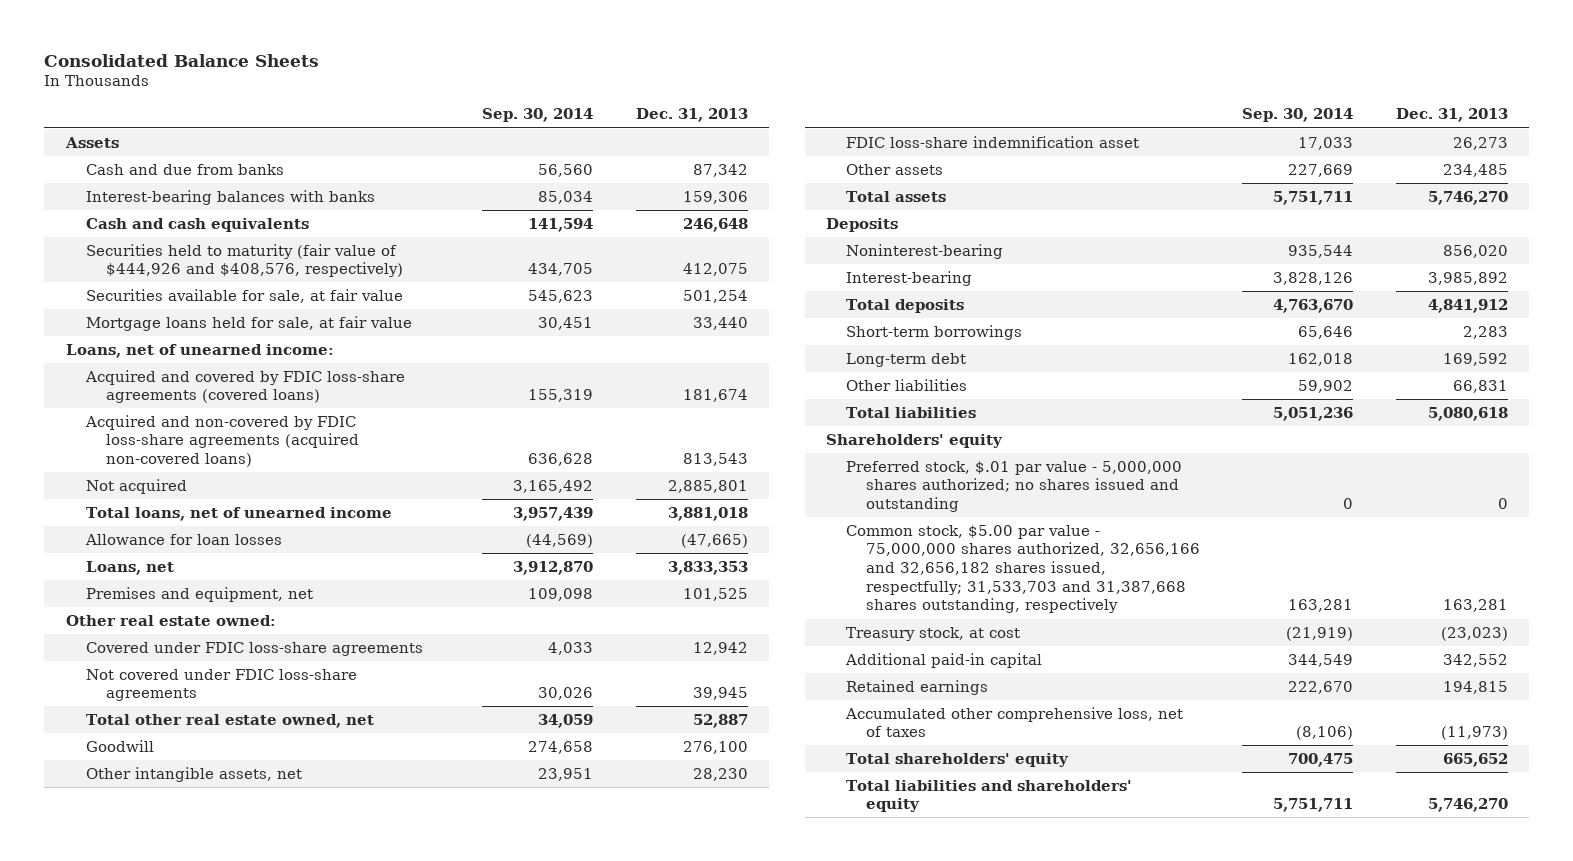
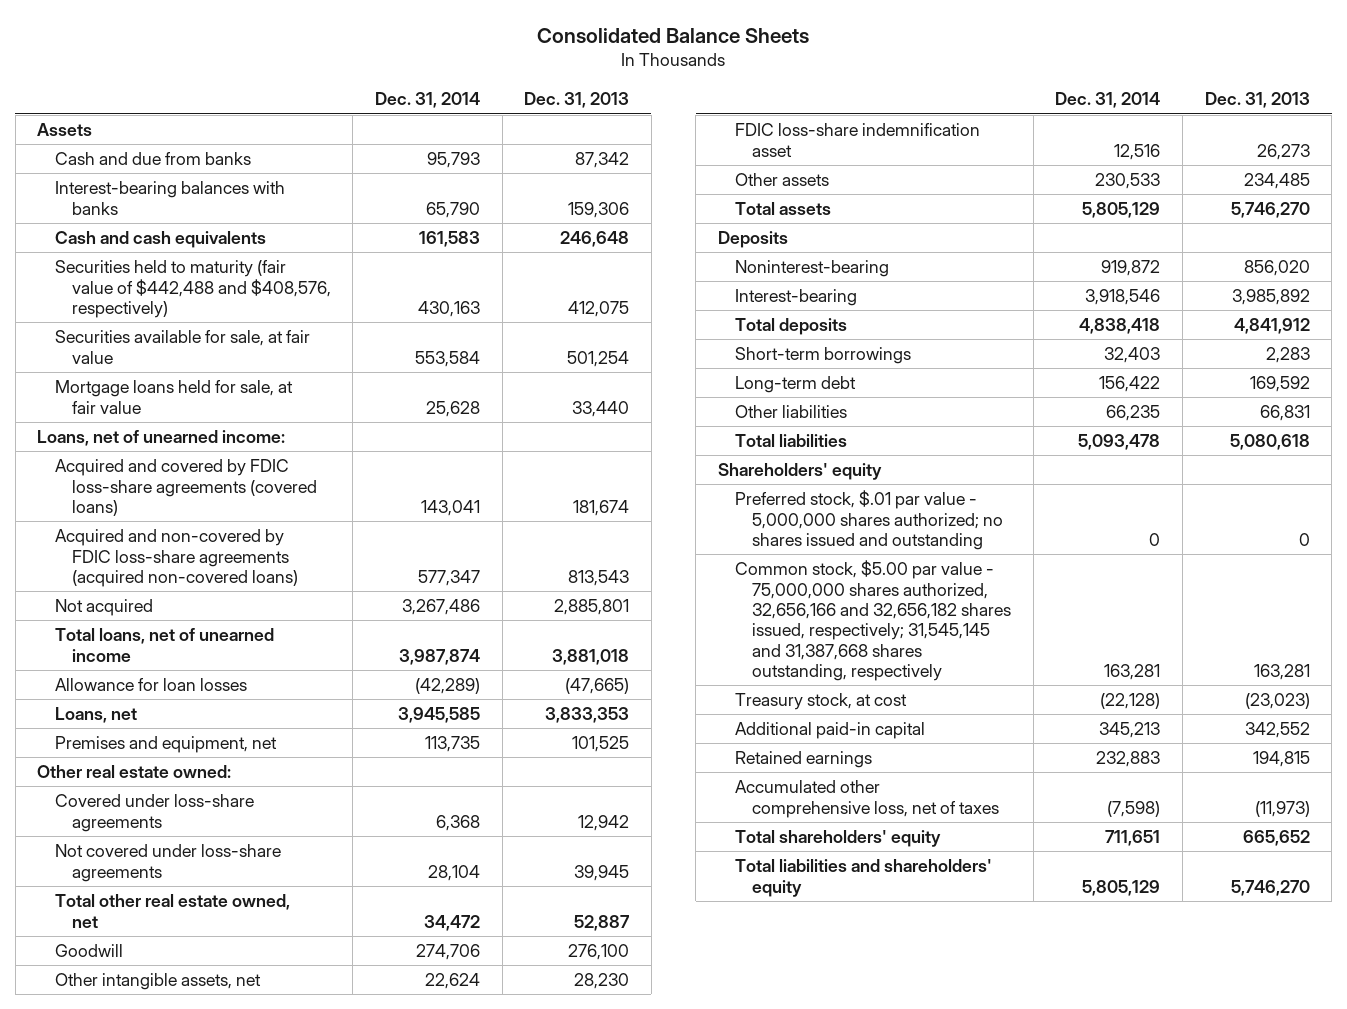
[482,108,594,123] Sep. 30, 2014 -> none
none -> [375,92,481,109] Dec. 31, 2014
[85,243,403,278] Securities held to maturity (fair value of $444,926 and $408,576, respectively) -> [54,260,331,318] Securities held to maturity (fair value of $442,488 and $408,576, respectively)
[85,641,423,656] Covered under FDIC loss-share agreements -> [54,794,254,832] Covered under loss-share agreements
[85,668,357,702] Not covered under FDIC loss-share agreements -> [54,844,281,882] Not covered under loss-share agreements
[846,524,1201,614] Common stock, $5.00 par value - 75,000,000 shares authorized, 32,656,166 and 32,656,182 shares issued, respectfully; 31,533,703 and 31,387,668 shares outstanding, respectively -> [734,560,1012,682] Common stock, $5.00 par value - 75,000,000 shares authorized, 32,656,166 and 32,656,182 shares issued, respectively; 31,545,145 and 31,387,668 shares outstanding, respectively

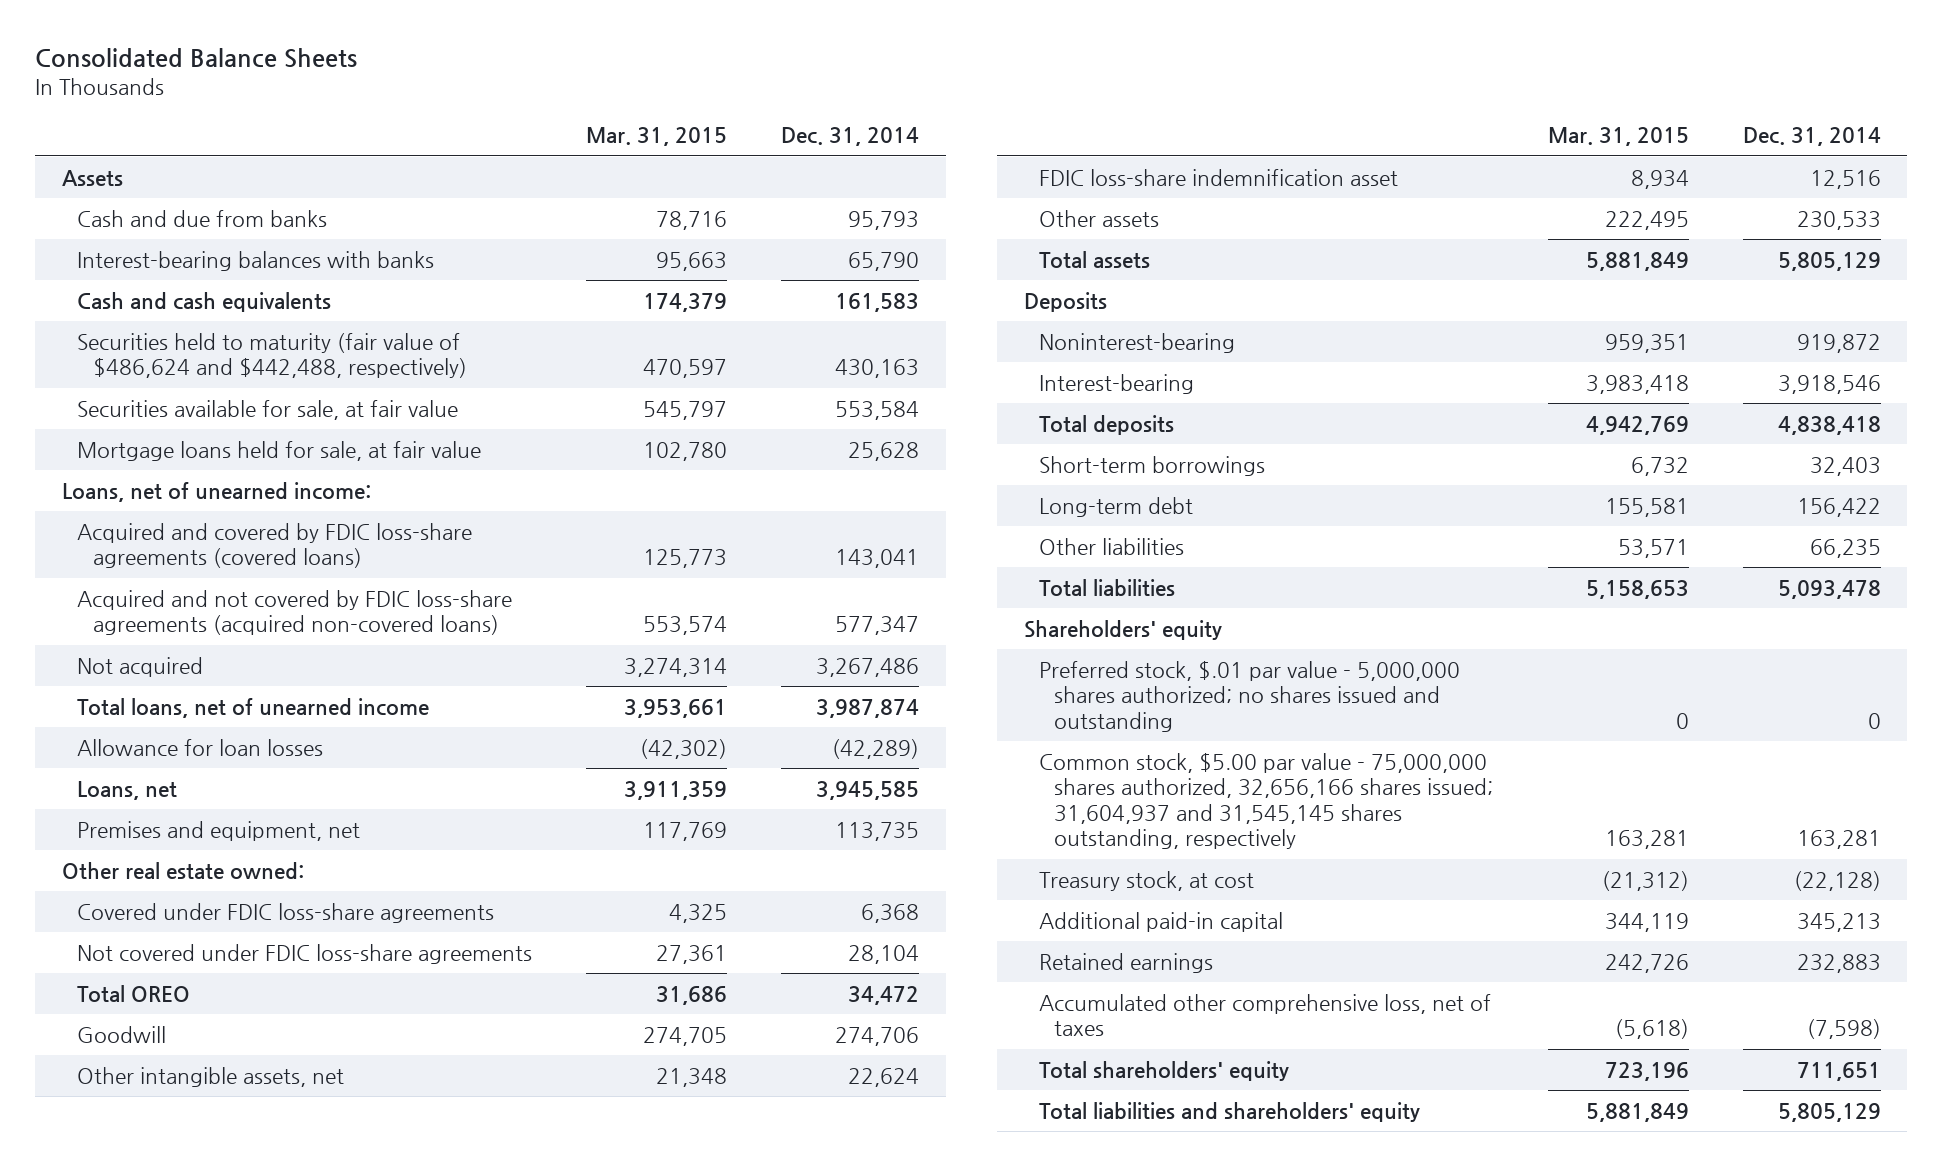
[524,92,630,109] Dec. 31, 2013 -> none
none -> [585,127,727,147] Mar. 31, 2015
[54,260,331,318] Securities held to maturity (fair value of $442,488 and $408,576, respectively) -> [77,332,467,379] Securities held to maturity (fair value of $486,624 and $442,488, respectively)
[54,529,298,587] Acquired and non-covered by FDIC loss-share agreements (acquired non-covered loans) -> [77,589,513,636] Acquired and not covered by FDIC loss-share agreements (acquired non-covered loans)
[54,794,254,832] Covered under loss-share agreements -> [77,902,495,923] Covered under FDIC loss-share agreements
[54,844,281,882] Not covered under loss-share agreements -> [77,943,533,964] Not covered under FDIC loss-share agreements
[54,894,290,928] Total other real estate owned, net -> [77,984,191,1002] Total OREO
[734,560,1012,682] Common stock, $5.00 par value - 75,000,000 shares authorized, 32,656,166 and 32,656,182 shares issued, respectively; 31,545,145 and 31,387,668 shares outstanding, respectively -> [1038,752,1494,849] Common stock, $5.00 par value - 75,000,000 shares authorized, 32,656,166 shares issued; 31,604,937 and 31,545,145 shares outstanding, respectively

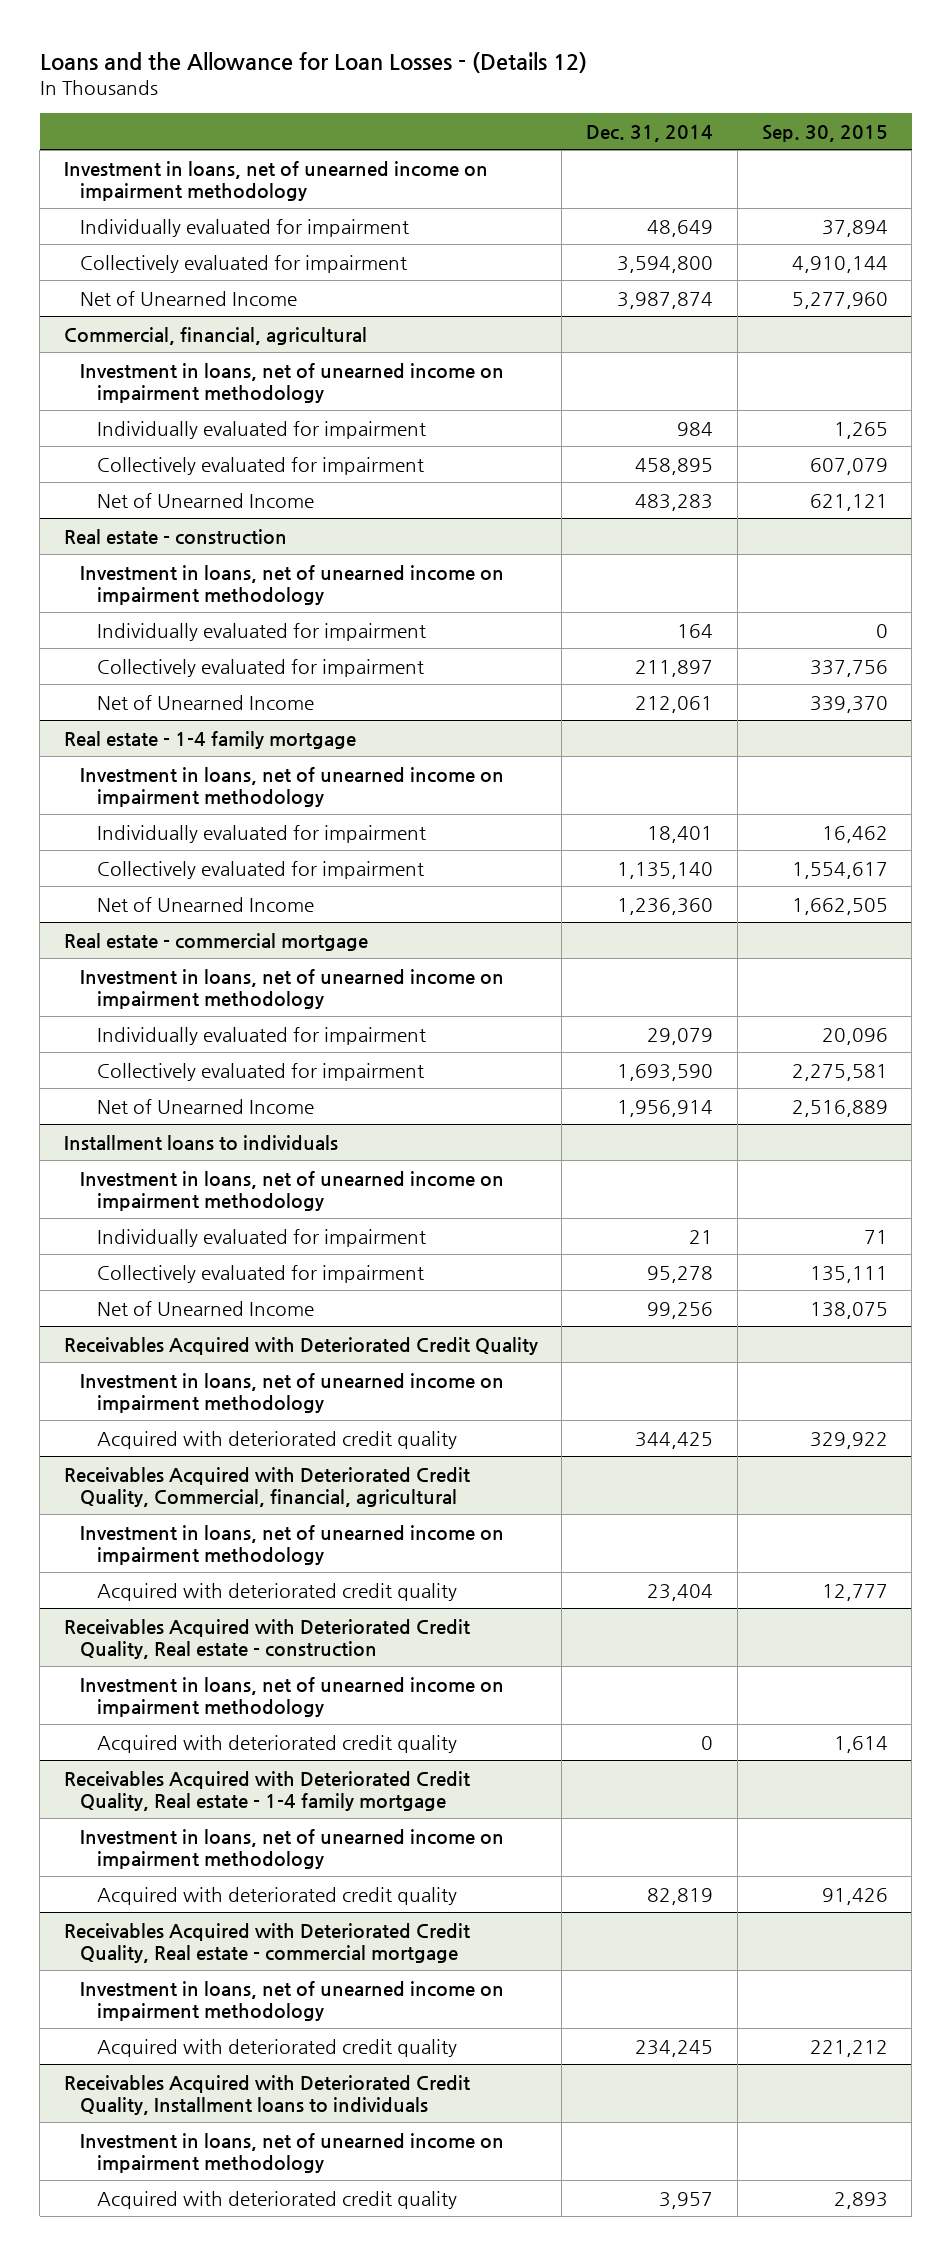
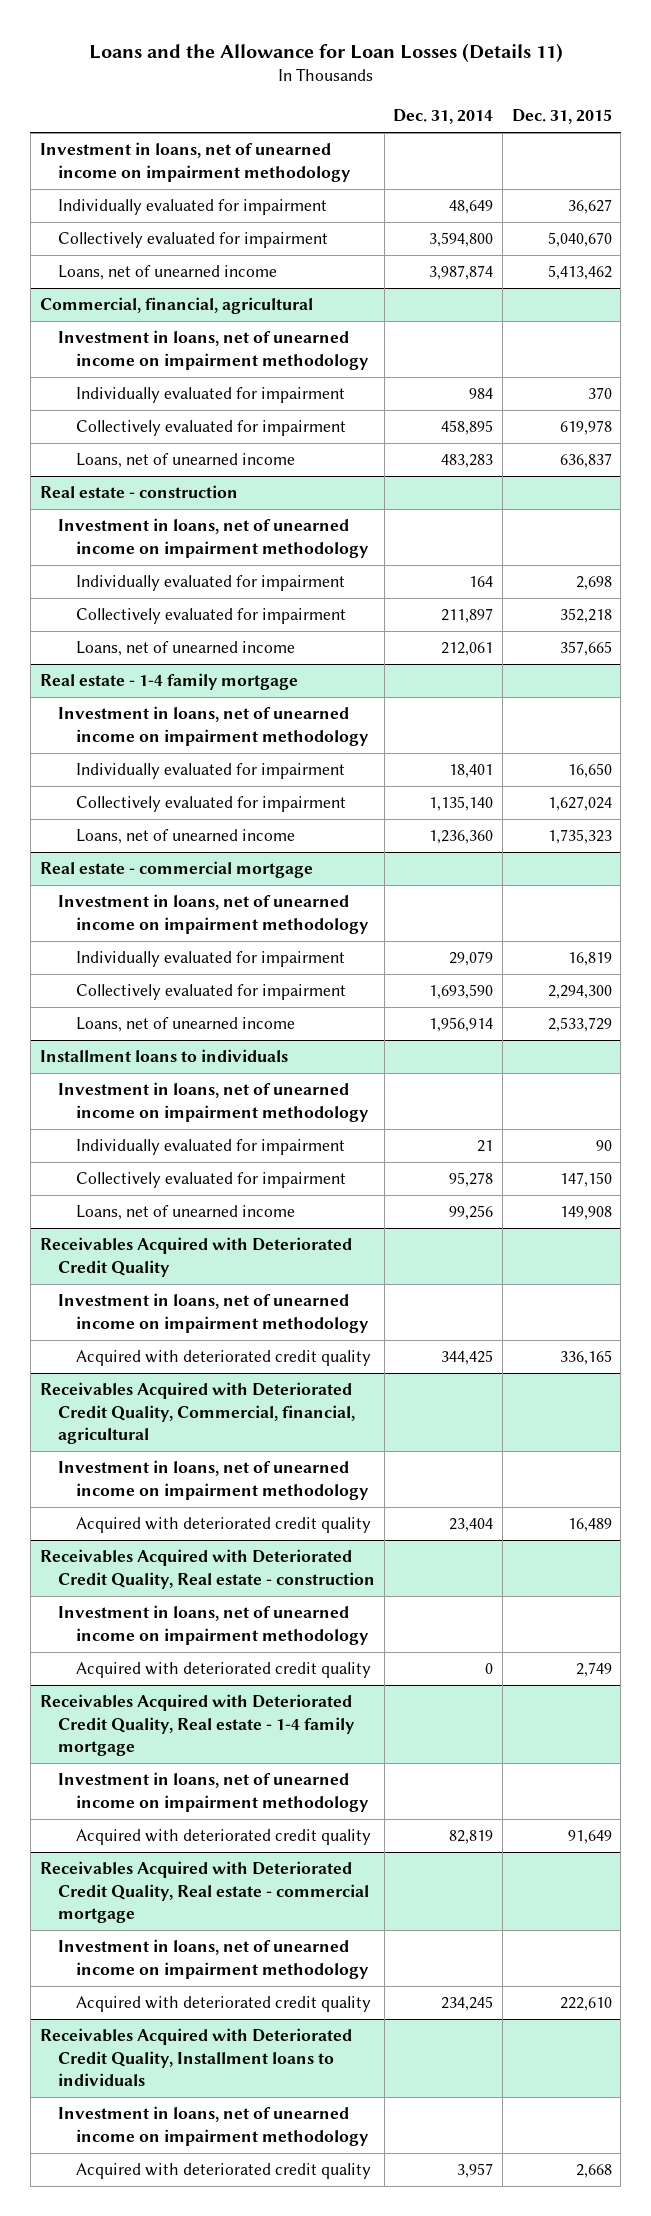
[39,51,587,73] Loans and the Allowance for Loan Losses - (Details 12) -> [88,42,563,63] Loans and the Allowance for Loan Losses (Details 11)
[761,124,888,142] Sep. 30, 2015 -> none
none -> [511,109,612,125] Dec. 31, 2015
[80,290,298,306] Net of Unearned Income -> [57,265,277,281] Loans, net of unearned income
[97,492,315,508] Net of Unearned Income -> [76,453,296,469] Loans, net of unearned income
[97,694,315,710] Net of Unearned Income -> [76,641,296,657] Loans, net of unearned income
[97,896,315,912] Net of Unearned Income -> [76,829,296,845] Loans, net of unearned income
[97,1098,315,1114] Net of Unearned Income -> [76,1017,296,1033] Loans, net of unearned income
[97,1300,315,1316] Net of Unearned Income -> [76,1205,296,1221] Loans, net of unearned income

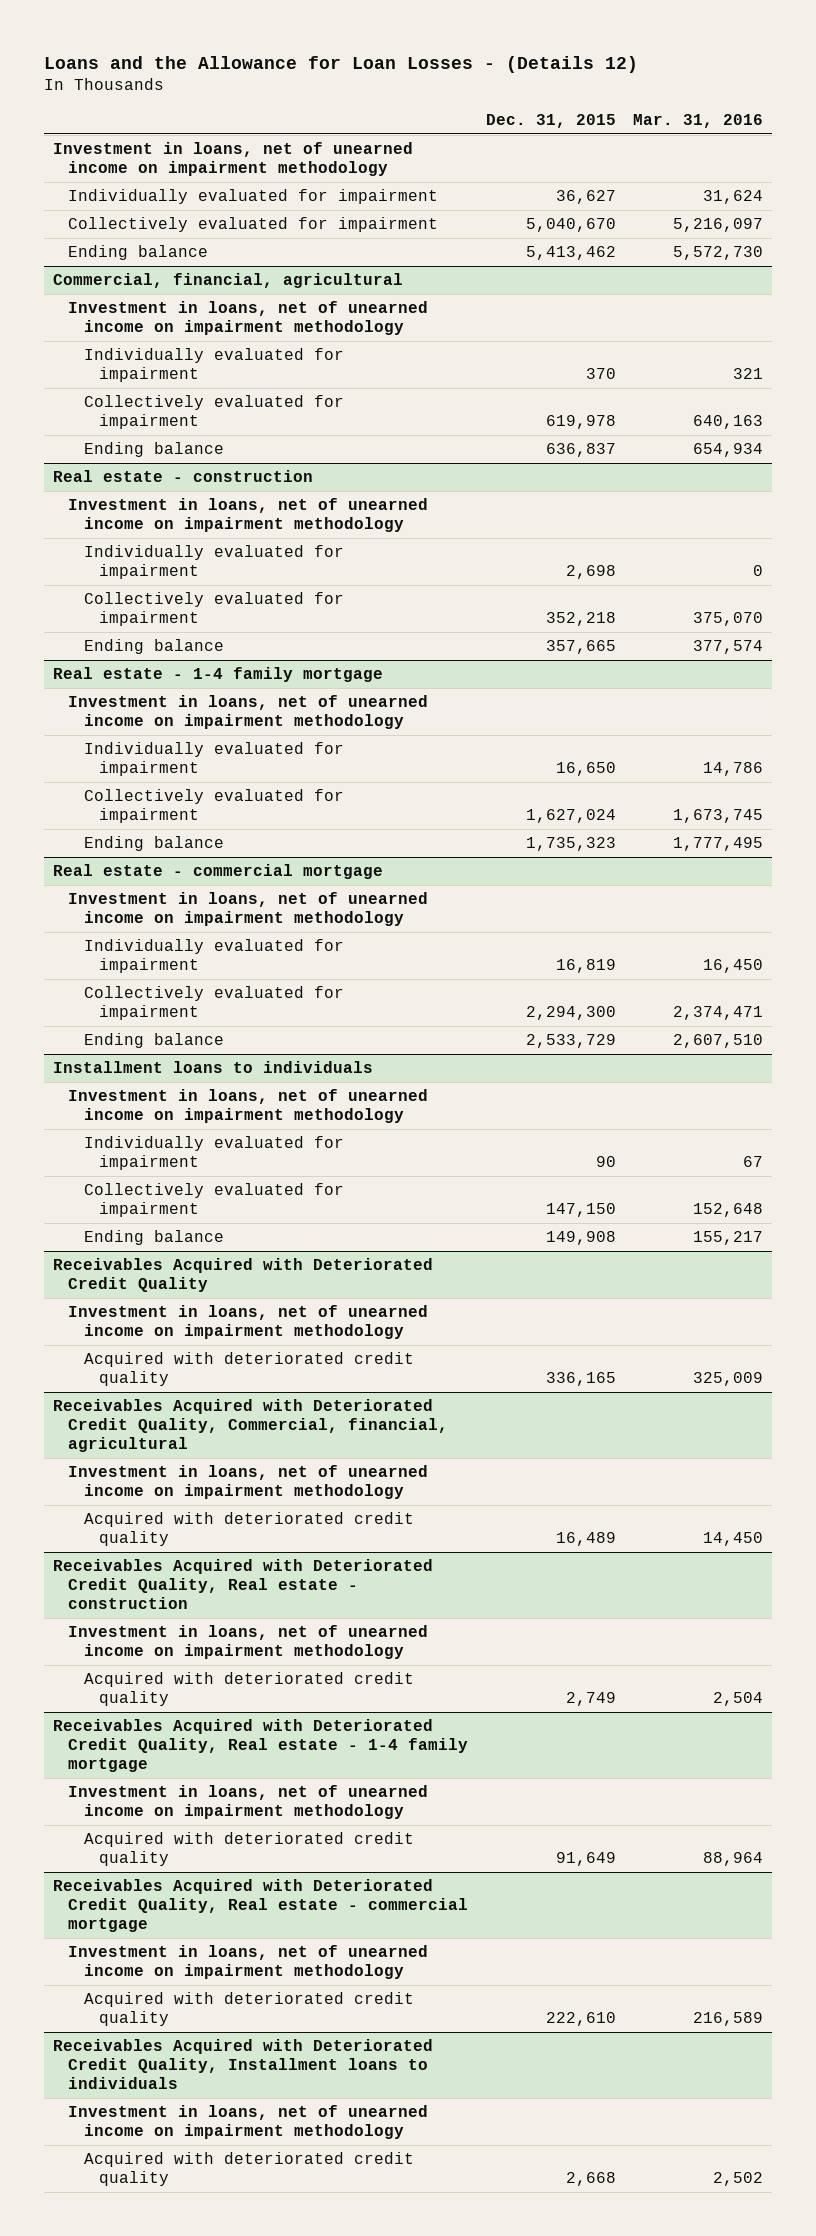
[88,42,563,63] Loans and the Allowance for Loan Losses (Details 11) -> [44,55,639,73] Loans and the Allowance for Loan Losses - (Details 12)
[393,109,494,125] Dec. 31, 2014 -> none
none -> [633,114,764,129] Mar. 31, 2016
[57,265,277,281] Loans, net of unearned income -> [68,244,209,260] Ending balance
[76,453,296,469] Loans, net of unearned income -> [83,441,224,457] Ending balance
[76,641,296,657] Loans, net of unearned income -> [83,638,224,654] Ending balance
[76,829,296,845] Loans, net of unearned income -> [83,835,224,851] Ending balance
[76,1017,296,1033] Loans, net of unearned income -> [83,1032,224,1048] Ending balance
[76,1205,296,1221] Loans, net of unearned income -> [83,1229,224,1245] Ending balance

